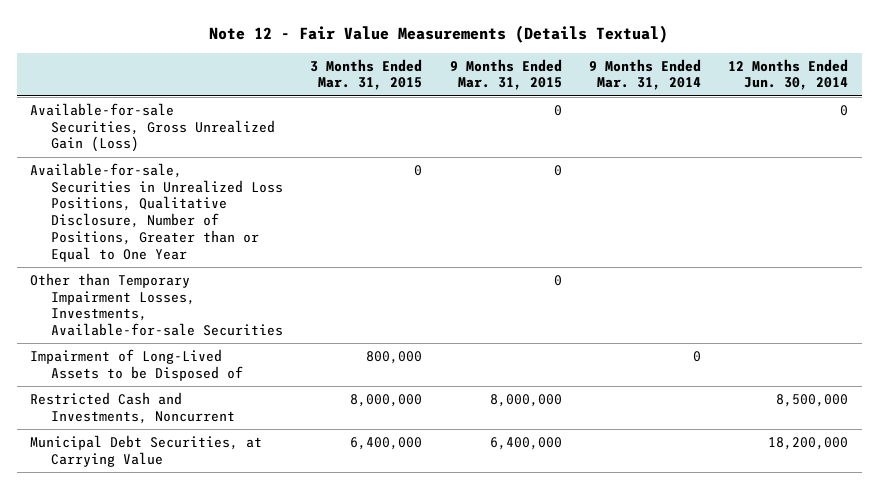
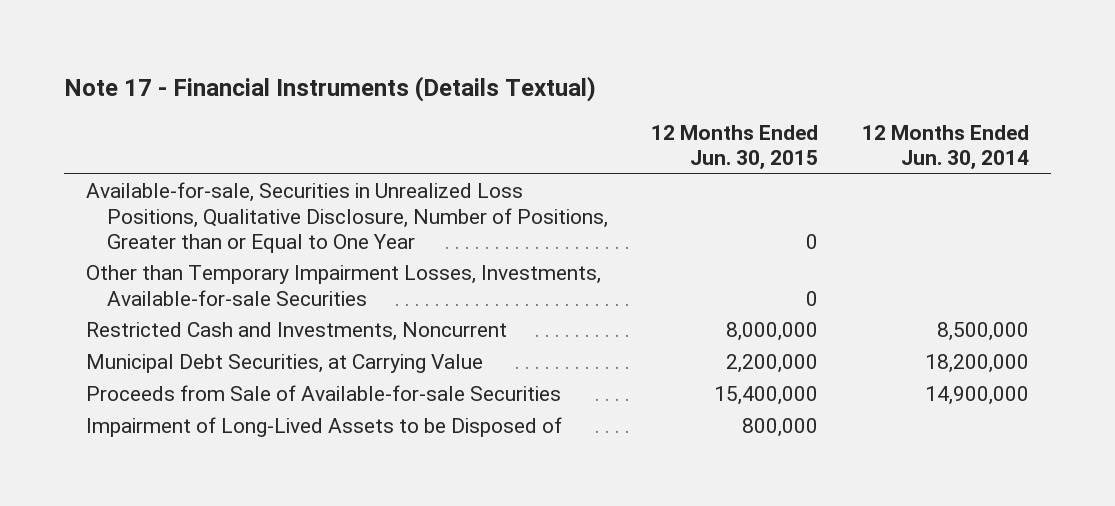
[209,24,669,43] Note 12 - Fair Value Measurements (Details Textual) -> [63,76,596,103] Note 17 - Financial Instruments (Details Textual)
[310,58,423,91] 3 Months Ended Mar. 31, 2015 -> none
[449,58,562,91] 9 Months Ended Mar. 31, 2015 -> none
[588,58,701,91] 9 Months Ended Mar. 31, 2014 -> none
none -> [651,125,819,171] 12 Months Ended Jun. 30, 2015
[30,103,276,153] Available-for-sale Securities, Gross Unrealized Gain (Loss) -> none
none -> [85,385,561,402] Proceeds from Sale of Available-for-sale Securities
[30,349,244,381] Impairment of Long-Lived Assets to be Disposed of -> [85,417,562,438] Impairment of Long-Lived Assets to be Disposed of

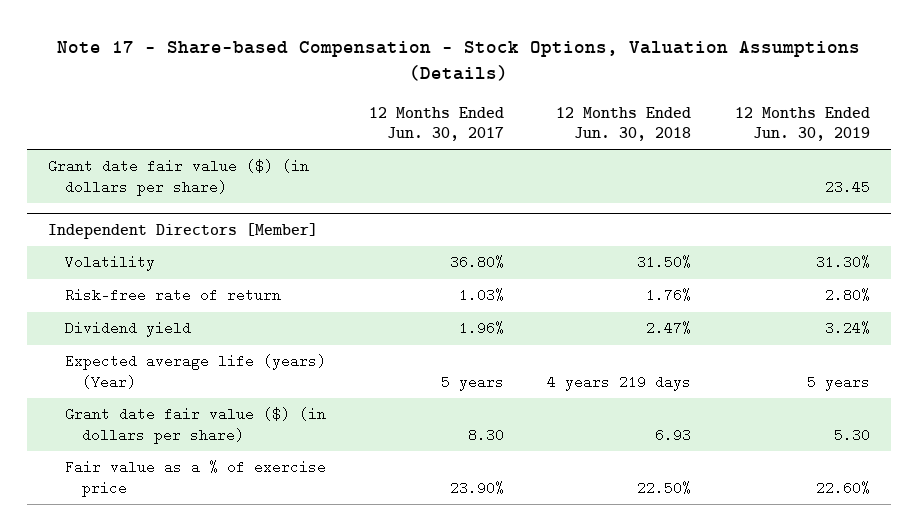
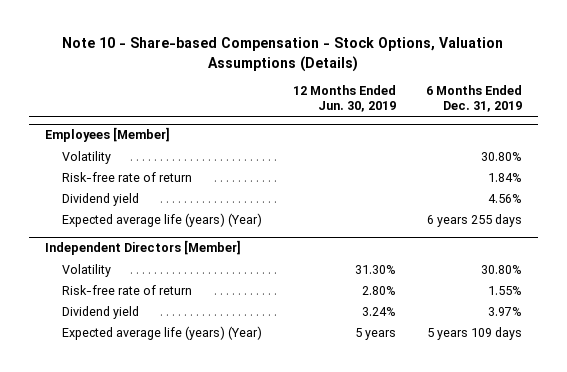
[56,41,860,82] Note 17 - Share-based Compensation - Stock Options, Valuation Assumptions (Details) -> [62,37,504,72] Note 10 - Share-based Compensation - Stock Options, Valuation Assumptions (Details)
[369,106,505,142] 12 Months Ended Jun. 30, 2017 -> none
[556,106,692,142] 12 Months Ended Jun. 30, 2018 -> none
none -> [426,84,523,112] 6 Months Ended Dec. 31, 2019
[48,159,310,197] Grant date fair value ($) (in dollars per share) -> none
none -> [44,127,170,143] Employees [Member]
none -> [61,151,111,165] Volatility
none -> [61,172,192,183] Risk-free rate of return
none -> [61,193,139,207] Dividend yield
none -> [61,213,262,228] Expected average life (years) (Year)
[65,407,327,445] Grant date fair value ($) (in dollars per share) -> none
[65,460,327,498] Fair value as a % of exercise price -> none

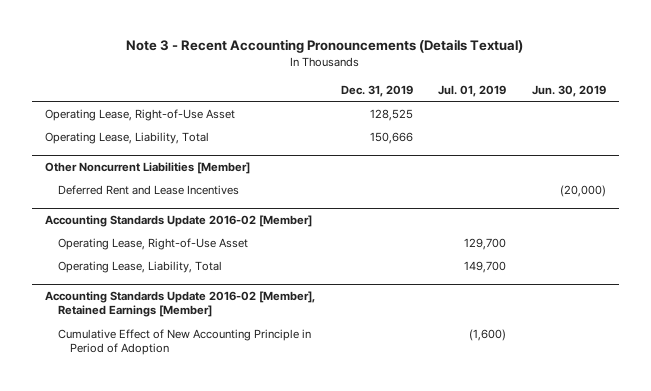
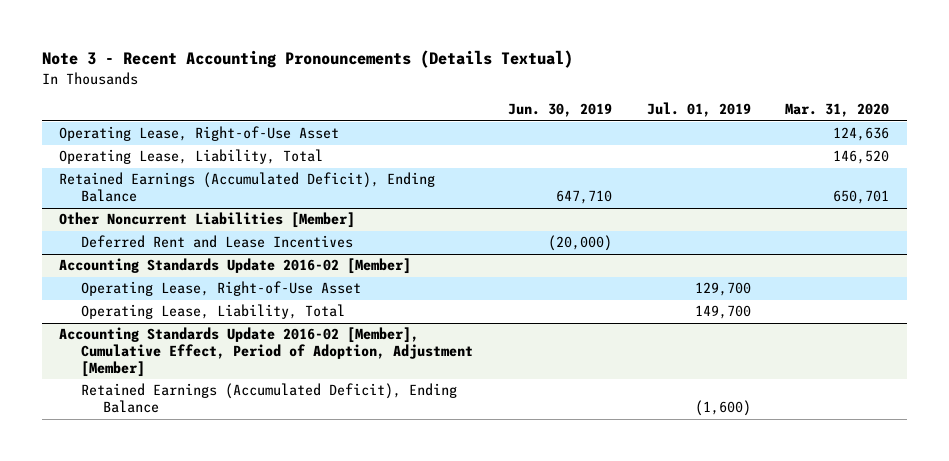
[340,84,413,97] Dec. 31, 2019 -> none
none -> [785,103,890,118] Mar. 31, 2020
none -> [59,172,436,203] Retained Earnings (Accumulated Deficit), Ending Balance
[44,290,315,318] Accounting Standards Update 2016-02 [Member], Retained Earnings [Member] -> none
[57,328,311,356] Cumulative Effect of New Accounting Principle in Period of Adoption -> none
none -> [59,327,474,378] Accounting Standards Update 2016-02 [Member], Cumulative Effect, Period of Adoption, Adjustment [Member]
none -> [81,383,458,414] Retained Earnings (Accumulated Deficit), Ending Balance

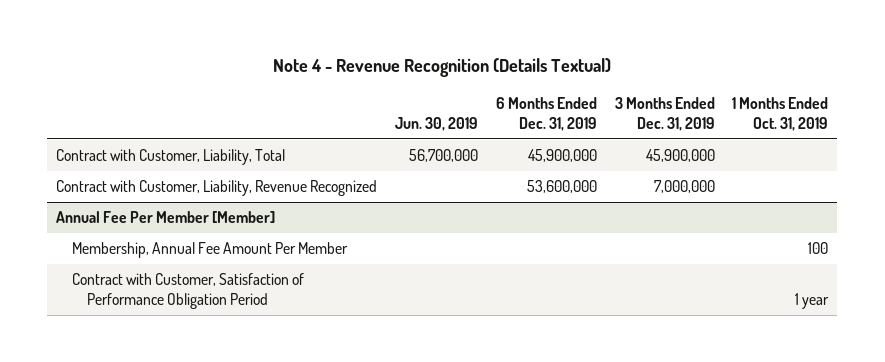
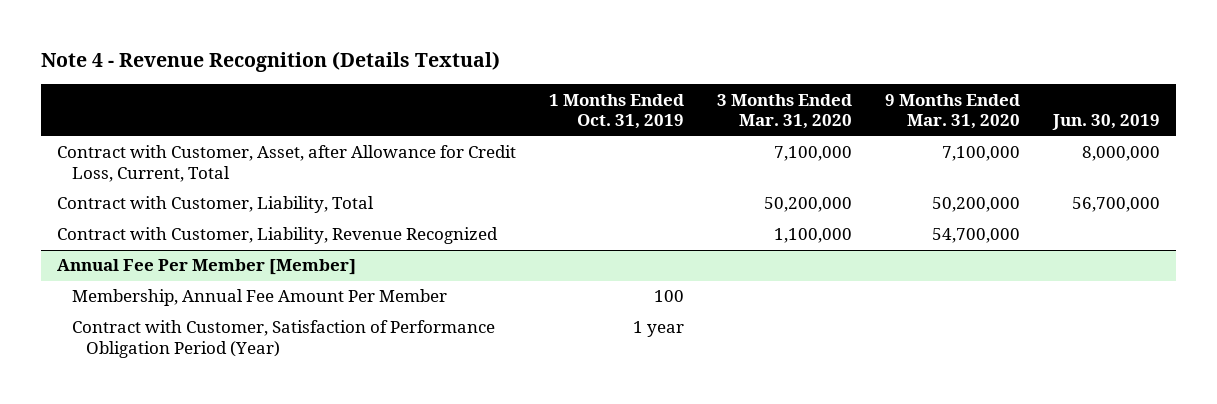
[495,96,597,131] 6 Months Ended Dec. 31, 2019 -> none
[614,96,715,131] 3 Months Ended Dec. 31, 2019 -> none
none -> [716,93,852,130] 3 Months Ended Mar. 31, 2020
none -> [884,93,1020,130] 9 Months Ended Mar. 31, 2020
none -> [57,145,517,183] Contract with Customer, Asset, after Allowance for Credit Loss, Current, Total
[71,273,304,310] Contract with Customer, Satisfaction of Performance Obligation Period -> [71,320,495,359] Contract with Customer, Satisfaction of Performance Obligation Period (Year)

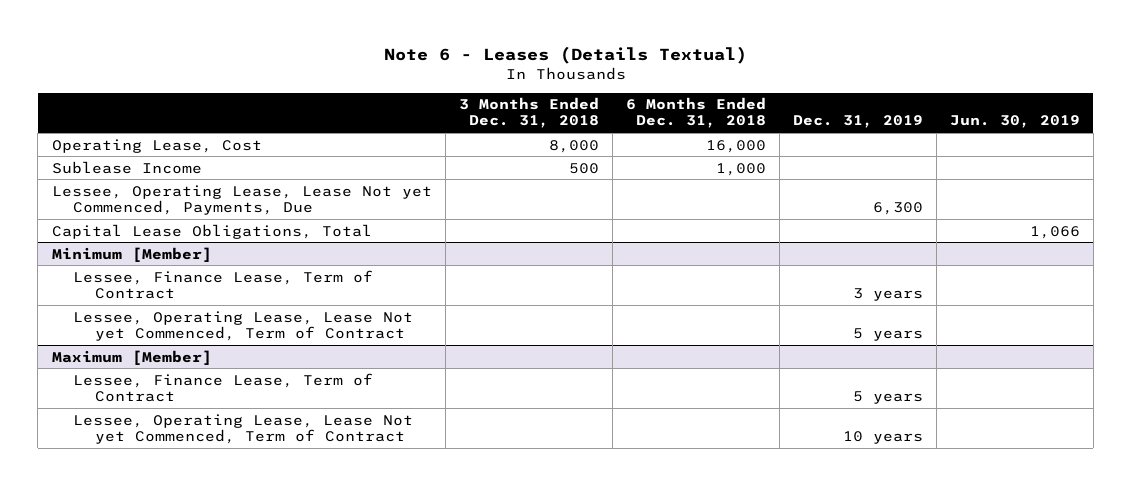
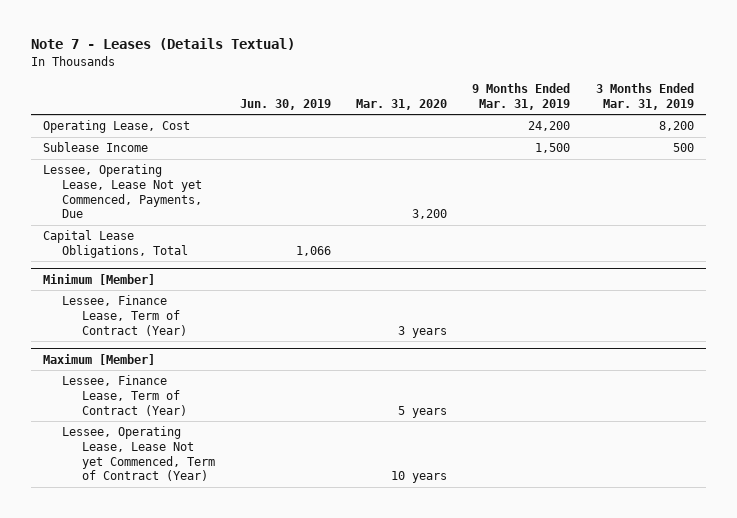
[383,45,747,64] Note 6 - Leases (Details Textual) -> [30,38,295,51] Note 7 - Leases (Details Textual)
[458,97,599,129] 3 Months Ended Dec. 31, 2018 -> none
[625,97,766,129] 6 Months Ended Dec. 31, 2018 -> none
[792,115,923,129] Dec. 31, 2019 -> none
none -> [356,98,448,110] Mar. 31, 2020
none -> [472,83,571,110] 9 Months Ended Mar. 31, 2019
none -> [595,83,694,110] 3 Months Ended Mar. 31, 2019
[73,310,414,341] Lessee, Operating Lease, Lease Not yet Commenced, Term of Contract -> none
[73,269,374,299] Lessee, Finance Lease, Term of Contract -> [62,295,187,336] Lessee, Finance Lease, Term of Contract (Year)
[73,372,374,402] Lessee, Finance Lease, Term of Contract -> [62,375,187,416] Lessee, Finance Lease, Term of Contract (Year)
[73,413,414,444] Lessee, Operating Lease, Lease Not yet Commenced, Term of Contract -> [62,426,215,482] Lessee, Operating Lease, Lease Not yet Commenced, Term of Contract (Year)

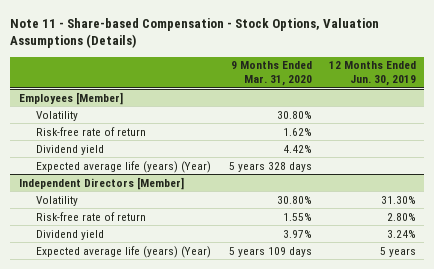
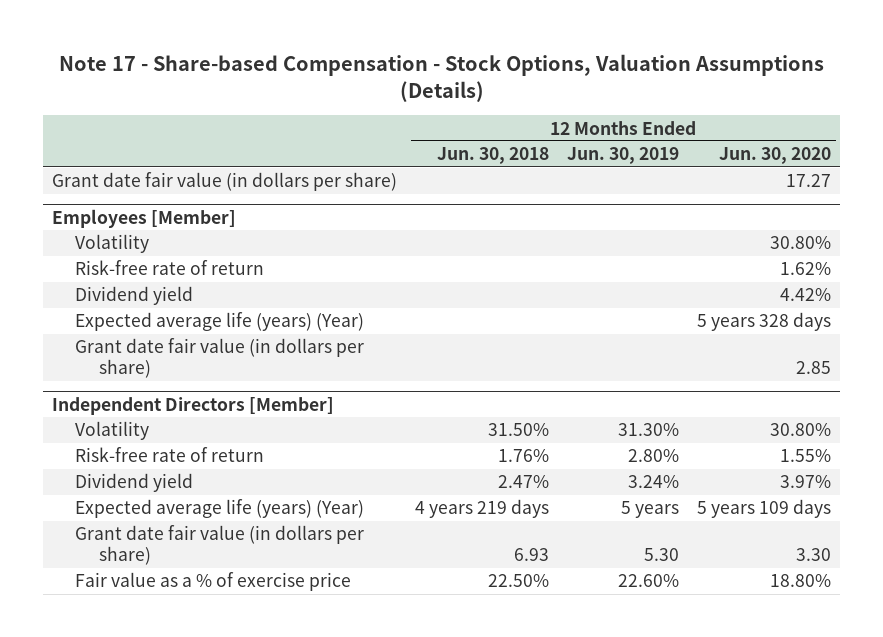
[10,17,380,49] Note 11 - Share-based Compensation - Stock Options, Valuation Assumptions (Details) -> [58,53,824,102] Note 17 - Share-based Compensation - Stock Options, Valuation Assumptions (Details)
[230,61,312,87] 9 Months Ended Mar. 31, 2020 -> none
none -> [437,147,550,165] Jun. 30, 2018
none -> [719,147,832,165] Jun. 30, 2020
none -> [52,172,398,192] Grant date fair value (in dollars per share)
none -> [75,338,365,379] Grant date fair value (in dollars per share)
none -> [75,525,365,566] Grant date fair value (in dollars per share)
none -> [75,572,352,592] Fair value as a % of exercise price

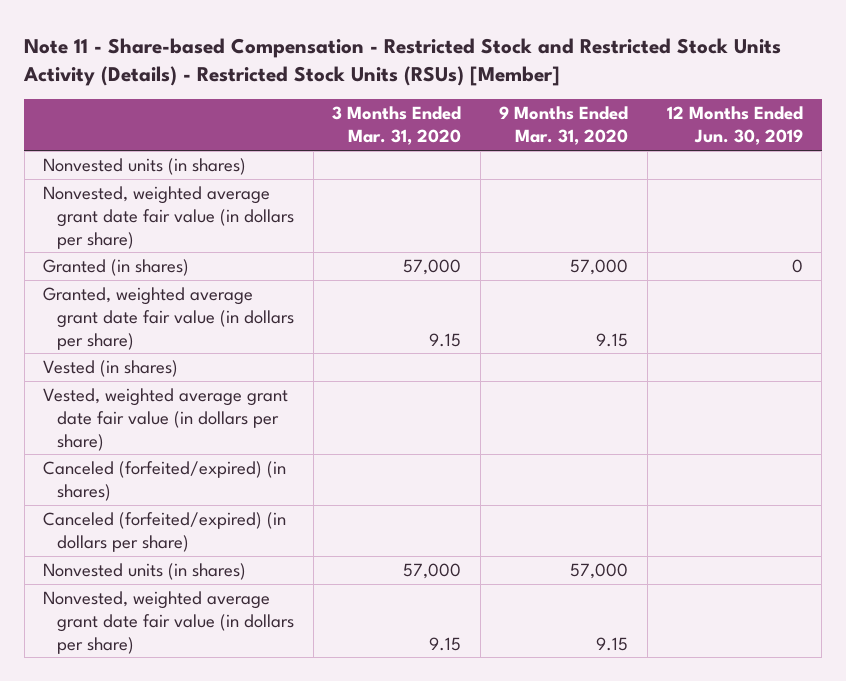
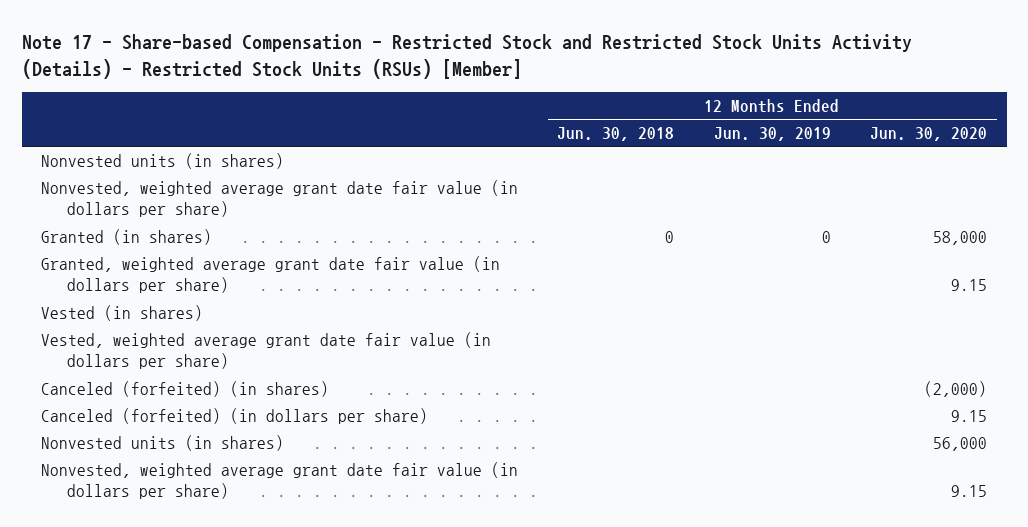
[23,37,782,87] Note 11 - Share-based Compensation - Restricted Stock and Restricted Stock Units Activity (Details) - Restricted Stock Units (RSUs) [Member] -> [21,34,912,79] Note 17 - Share-based Compensation - Restricted Stock and Restricted Stock Units Activity (Details) - Restricted Stock Units (RSUs) [Member]
[332,106,462,146] 3 Months Ended Mar. 31, 2020 -> none
[499,106,629,146] 9 Months Ended Mar. 31, 2020 -> none
none -> [557,127,675,142] Jun. 30, 2018
none -> [870,127,988,142] Jun. 30, 2020
[43,461,287,501] Canceled (forfeited/expired) (in shares) -> [41,381,330,398] Canceled (forfeited) (in shares)
[43,512,287,552] Canceled (forfeited/expired) (in dollars per share) -> [41,408,429,425] Canceled (forfeited) (in dollars per share)

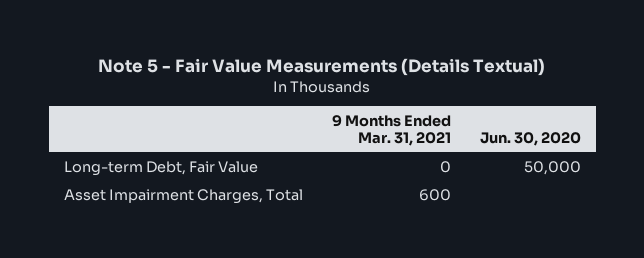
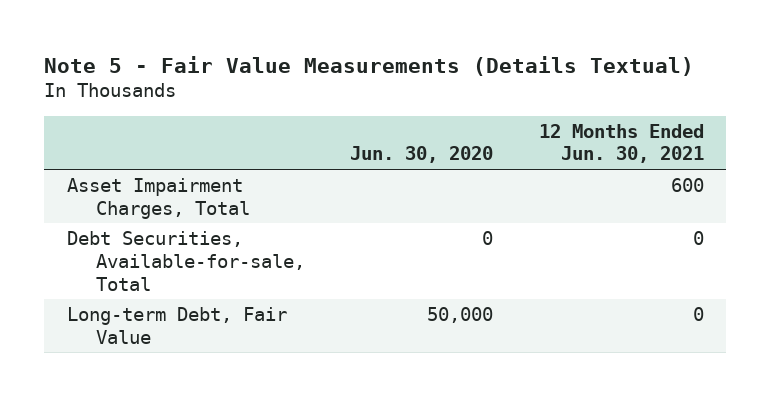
[331,114,451,147] 9 Months Ended Mar. 31, 2021 -> none
none -> [538,123,704,164] 12 Months Ended Jun. 30, 2021
none -> [66,230,305,291] Debt Securities, Available-for-sale, Total
[63,161,258,177] Long-term Debt, Fair Value -> [66,306,287,344] Long-term Debt, Fair Value

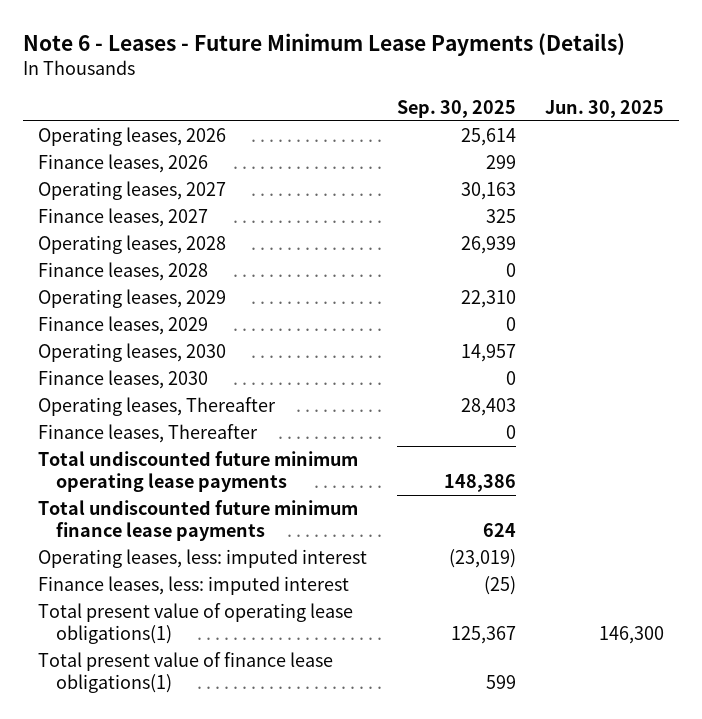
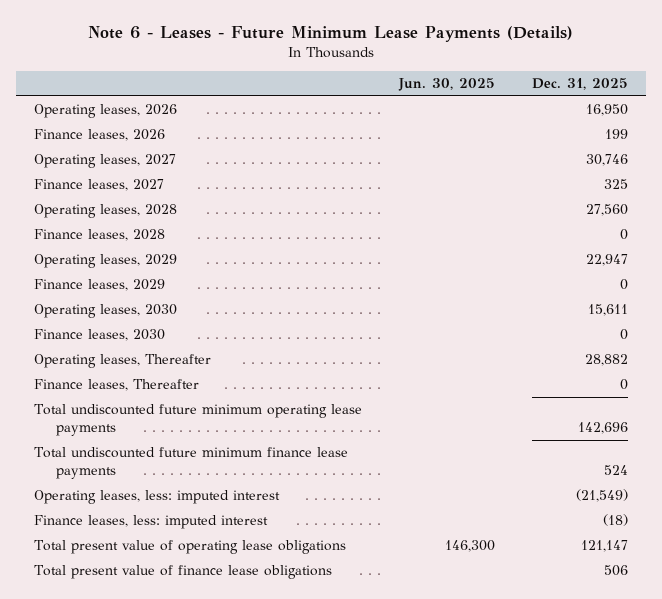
[396,99,516,118] Sep. 30, 2025 -> none
none -> [531,78,628,91] Dec. 31, 2025
[37,603,353,644] Total present value of operating lease obligations(1) -> [34,540,347,555] Total present value of operating lease obligations
[37,652,333,693] Total present value of finance lease obligations(1) -> [34,565,333,580] Total present value of finance lease obligations

